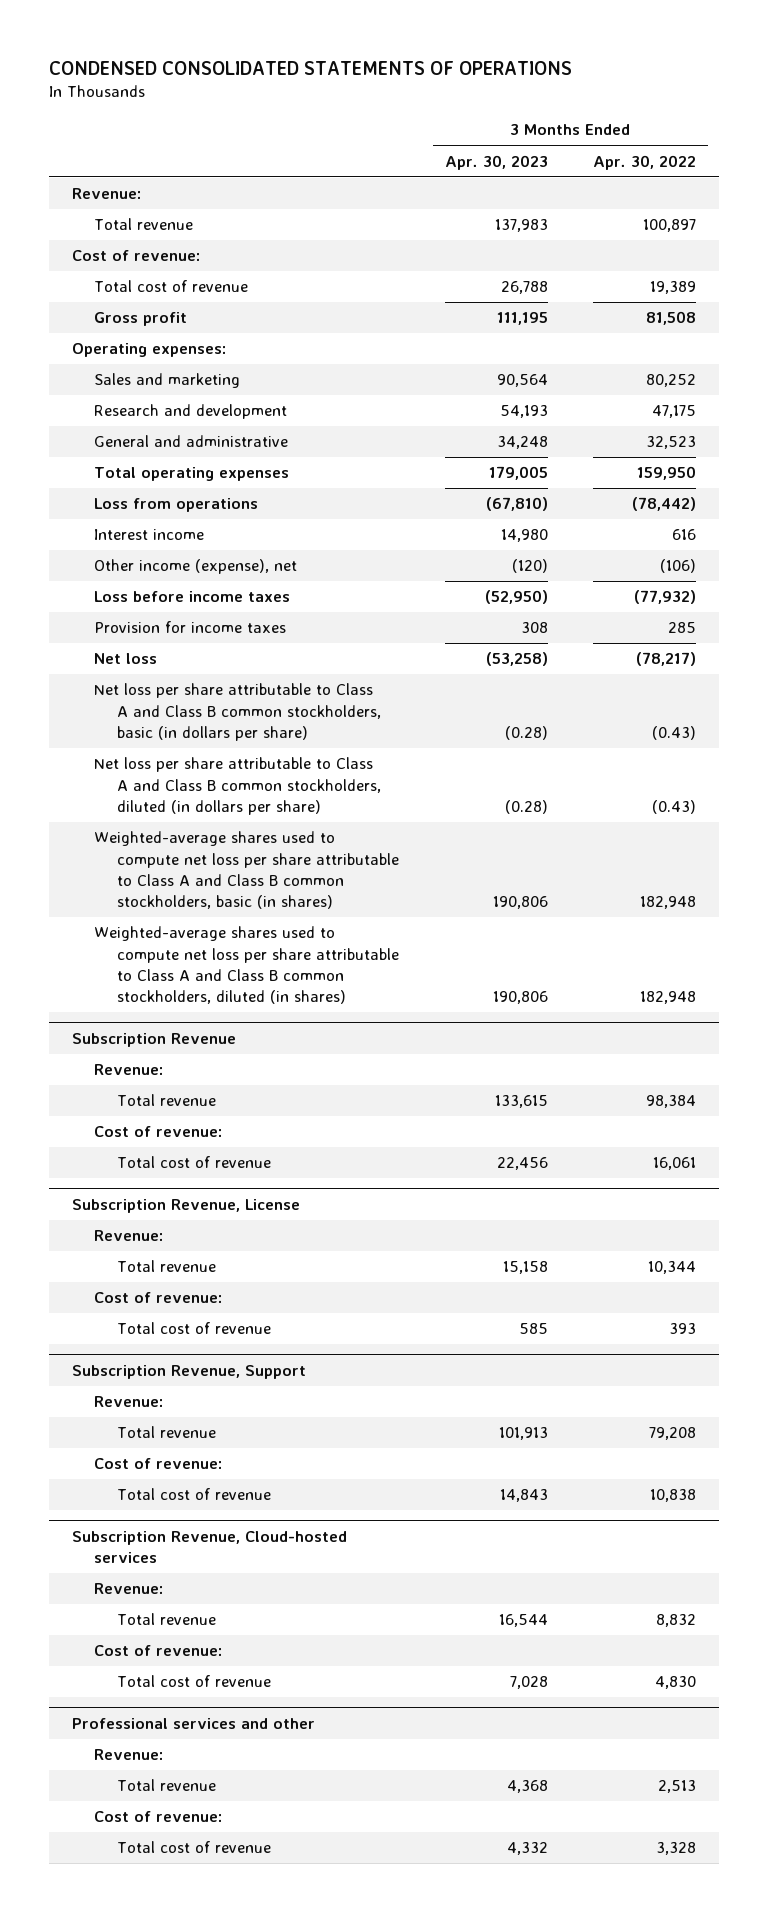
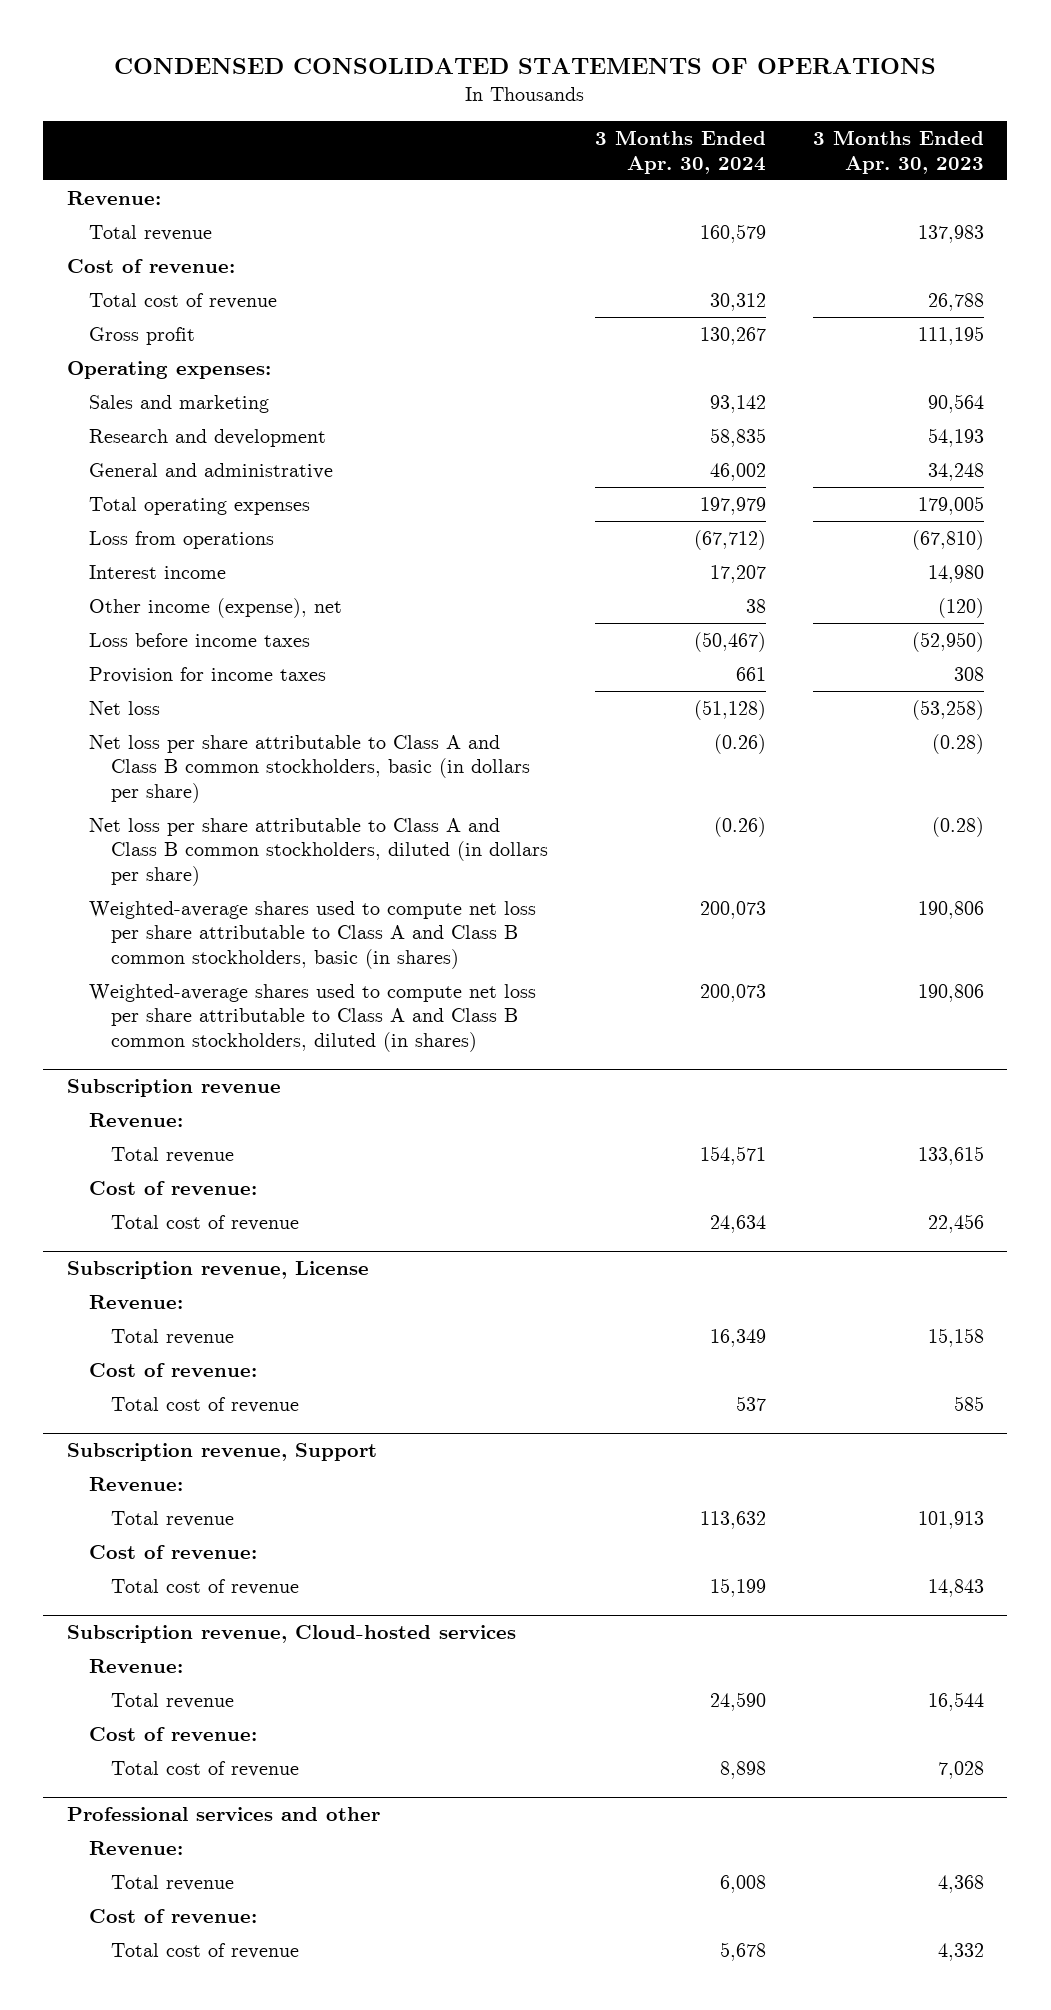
[593,154,697,170] Apr. 30, 2022 -> none
none -> [595,130,767,174] 3 Months Ended Apr. 30, 2024
[71,1033,236,1048] Subscription Revenue -> [66,1079,281,1098] Subscription revenue
[71,1199,300,1214] Subscription Revenue, License -> [66,1261,369,1280] Subscription revenue, License
[71,1365,306,1380] Subscription Revenue, Support -> [66,1443,377,1462] Subscription revenue, Support
[71,1531,347,1564] Subscription Revenue, Cloud-hosted services -> [66,1625,516,1644] Subscription revenue, Cloud-hosted services

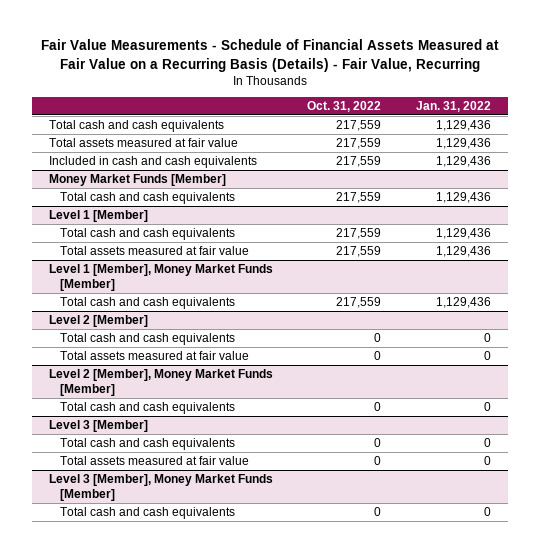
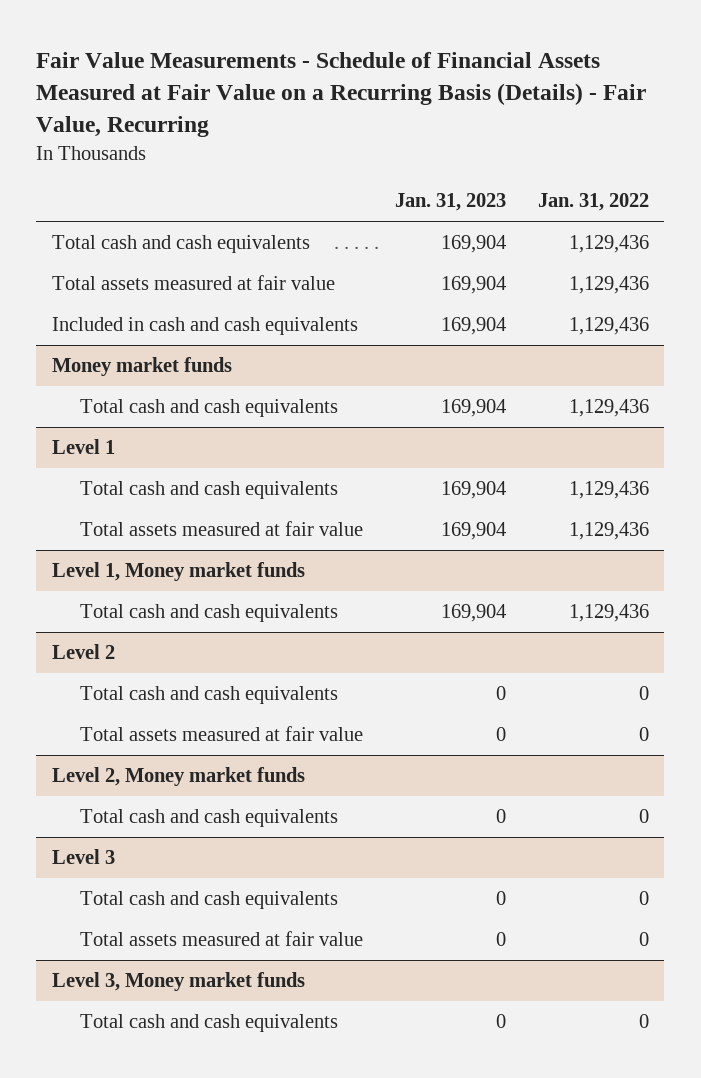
[307,100,382,112] Oct. 31, 2022 -> none
none -> [395,193,507,212] Jan. 31, 2023
[48,174,226,187] Money Market Funds [Member] -> [51,357,232,377] Money market funds
[48,210,148,223] Level 1 [Member] -> [51,439,115,455] Level 1
[48,264,273,292] Level 1 [Member], Money Market Funds [Member] -> [51,562,305,582] Level 1, Money market funds
[48,315,148,328] Level 2 [Member] -> [51,644,115,660] Level 2
[48,369,273,397] Level 2 [Member], Money Market Funds [Member] -> [51,767,305,787] Level 2, Money market funds
[48,420,148,433] Level 3 [Member] -> [51,849,115,865] Level 3
[48,474,273,502] Level 3 [Member], Money Market Funds [Member] -> [51,972,305,992] Level 3, Money market funds

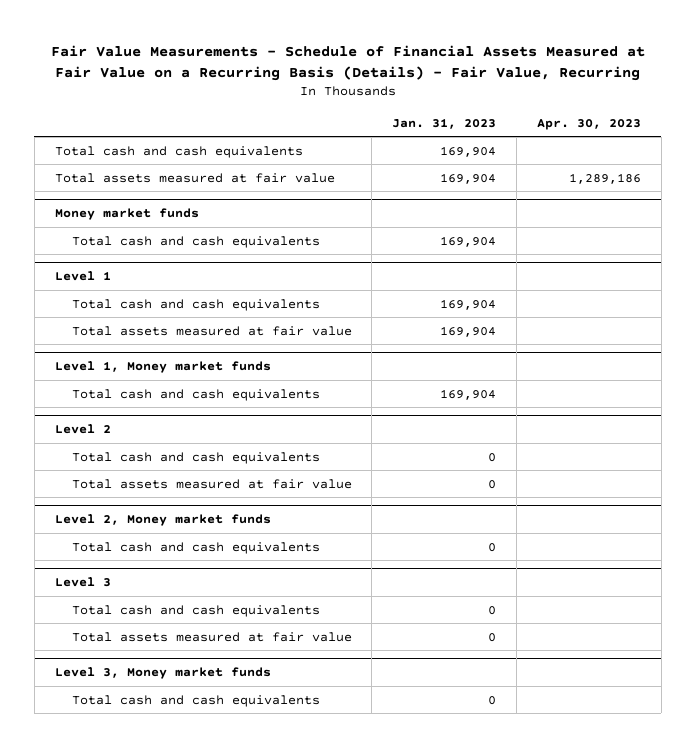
[537,193,649,212] Jan. 31, 2022 -> none
none -> [536,118,641,130] Apr. 30, 2023
[51,317,358,336] Included in cash and cash equivalents -> none

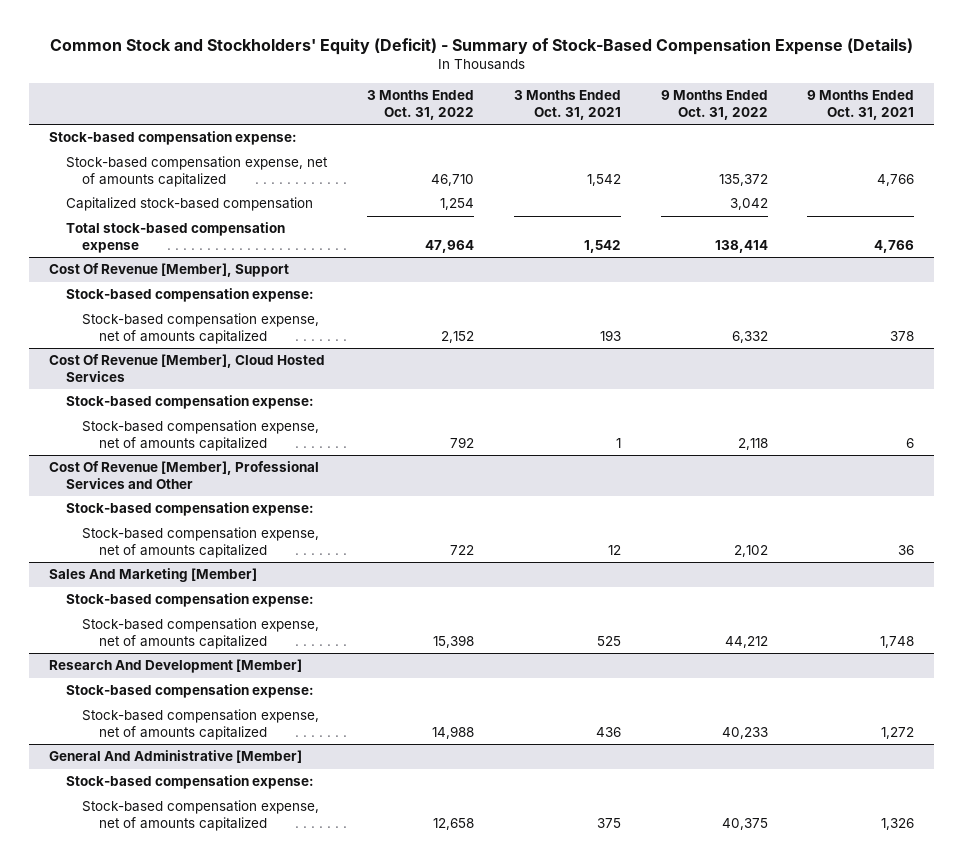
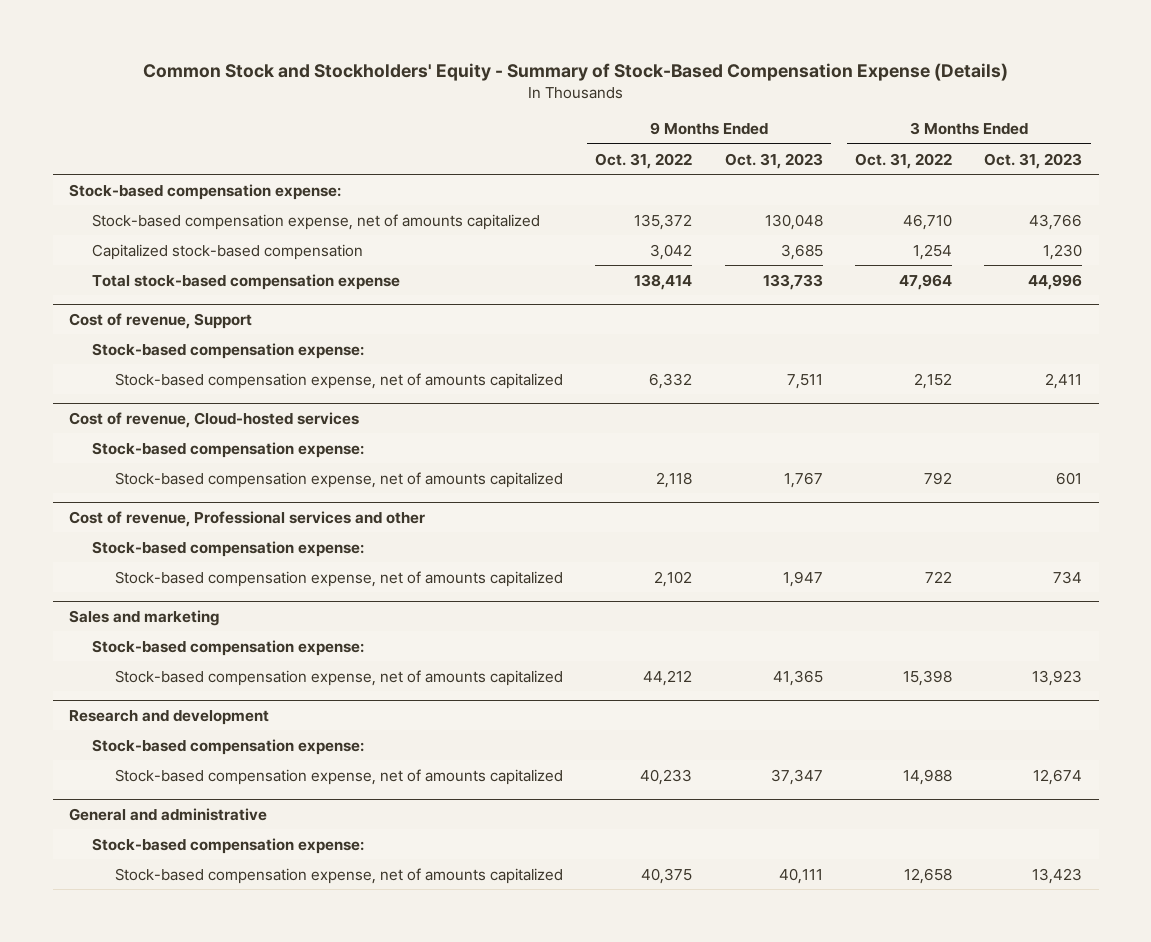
[49,37,913,55] Common Stock and Stockholders' Equity (Deficit) - Summary of Stock-Based Compensation Expense (Details) -> [142,63,1008,82] Common Stock and Stockholders' Equity - Summary of Stock-Based Compensation Expense (Details)
[513,90,621,120] 3 Months Ended Oct. 31, 2021 -> none
[807,90,915,120] 9 Months Ended Oct. 31, 2021 -> none
none -> [724,152,823,169] Oct. 31, 2023
none -> [984,152,1083,169] Oct. 31, 2023
[49,263,290,278] Cost Of Revenue [Member], Support -> [68,312,252,329] Cost of revenue, Support
[49,354,326,382] Cost Of Revenue [Member], Cloud Hosted Services -> [68,411,359,428] Cost of revenue, Cloud-hosted services
[49,461,320,489] Cost Of Revenue [Member], Professional Services and Other -> [68,510,425,527] Cost of revenue, Professional services and other
[49,568,258,583] Sales And Marketing [Member] -> [68,609,219,626] Sales and marketing
[49,659,303,674] Research And Development [Member] -> [68,709,269,725] Research and development
[49,750,303,764] General And Administrative [Member] -> [68,807,267,821] General and administrative

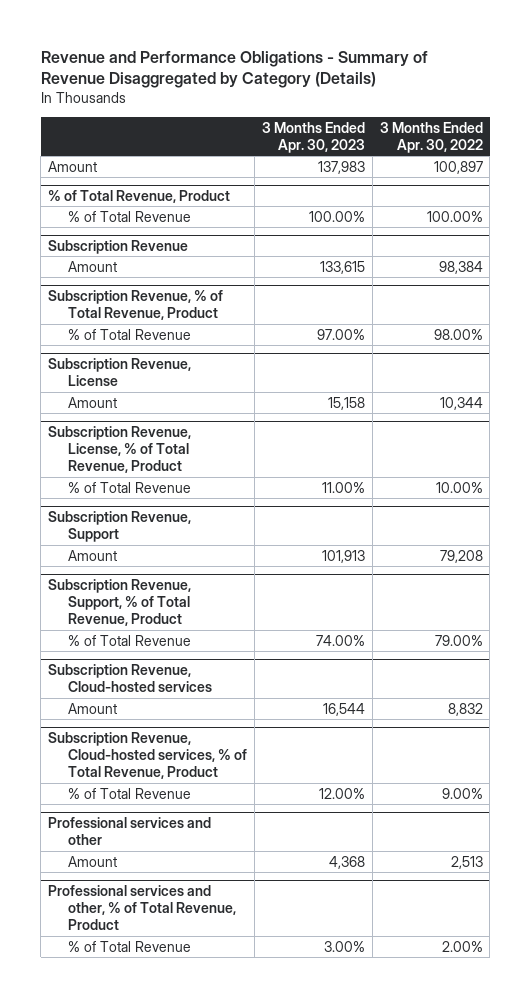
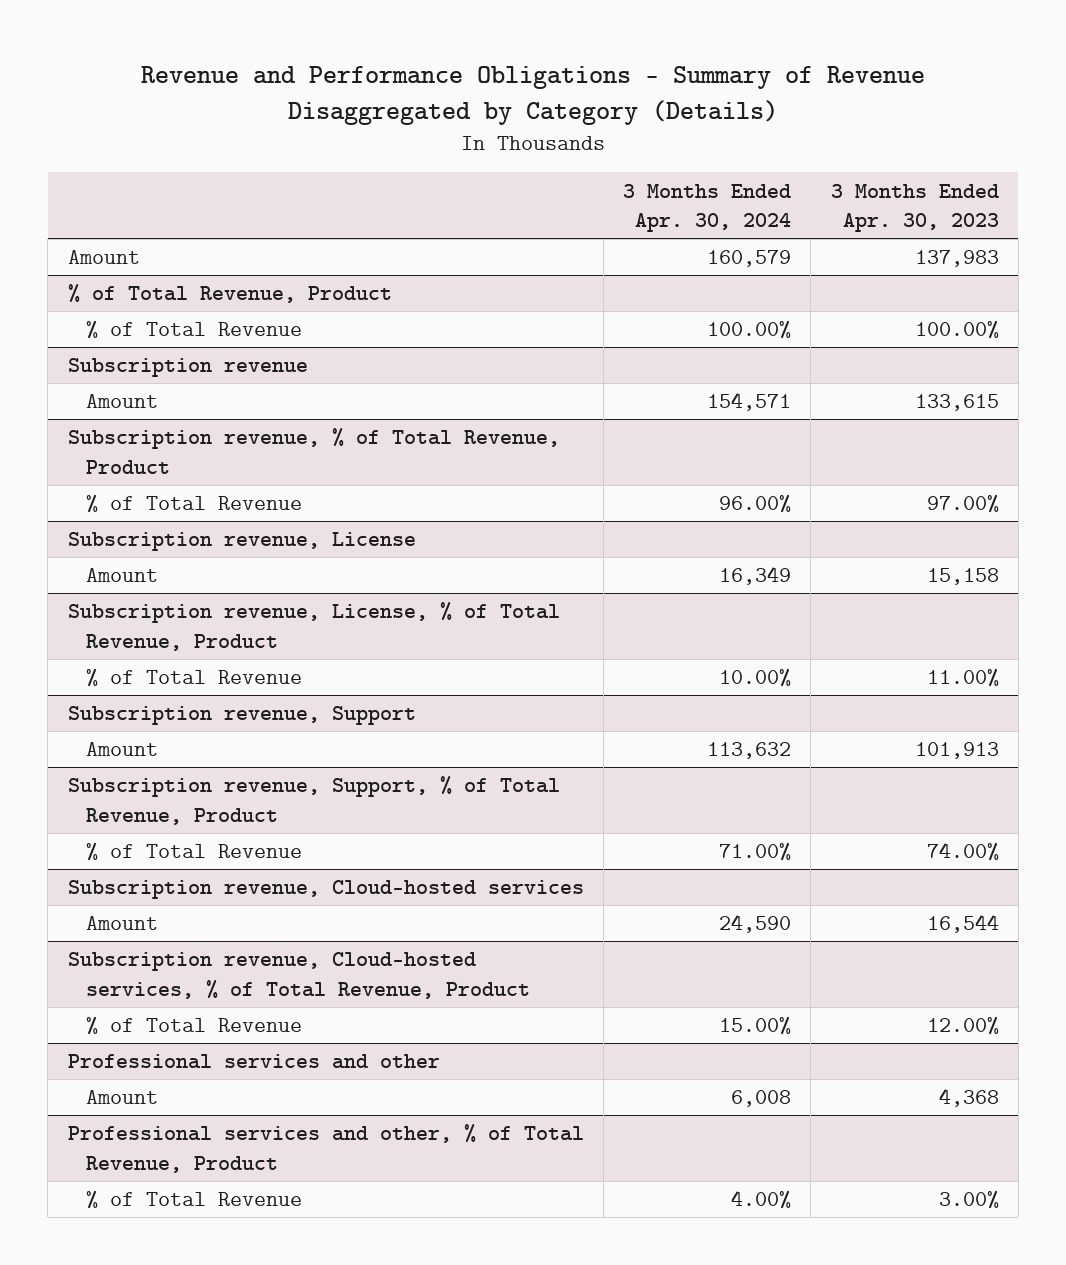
[379,121,483,154] 3 Months Ended Apr. 30, 2022 -> none
none -> [623,183,792,233] 3 Months Ended Apr. 30, 2024
[47,240,188,255] Subscription Revenue -> [67,358,308,378] Subscription revenue
[47,290,223,321] Subscription Revenue, % of Total Revenue, Product -> [67,428,560,474] Subscription revenue, % of Total Revenue, Product
[47,358,191,387] Subscription Revenue, License -> [67,532,416,552] Subscription revenue, License
[47,426,191,474] Subscription Revenue, License, % of Total Revenue, Product -> [67,602,560,651] Subscription revenue, License, % of Total Revenue, Product
[47,511,191,543] Subscription Revenue, Support -> [67,706,416,726] Subscription revenue, Support
[47,579,191,627] Subscription Revenue, Support, % of Total Revenue, Product -> [67,776,560,825] Subscription revenue, Support, % of Total Revenue, Product
[47,664,213,693] Subscription Revenue, Cloud-hosted services -> [67,880,584,900] Subscription revenue, Cloud-hosted services
[47,732,248,780] Subscription Revenue, Cloud-hosted services, % of Total Revenue, Product -> [67,952,531,999] Subscription revenue, Cloud-hosted services, % of Total Revenue, Product

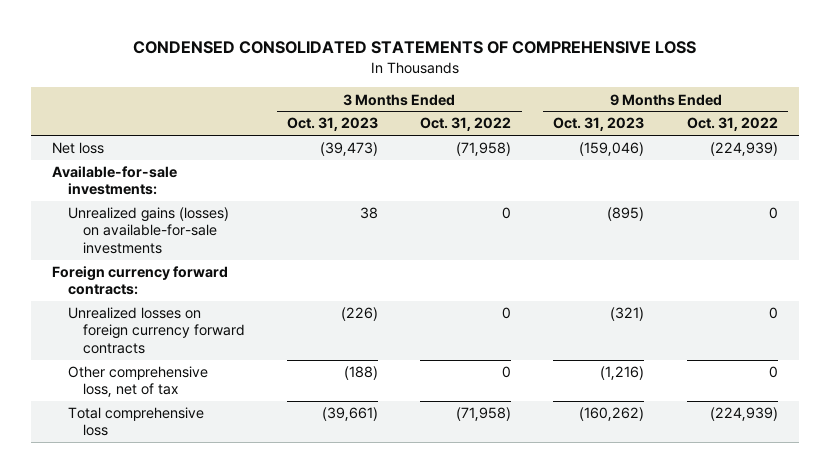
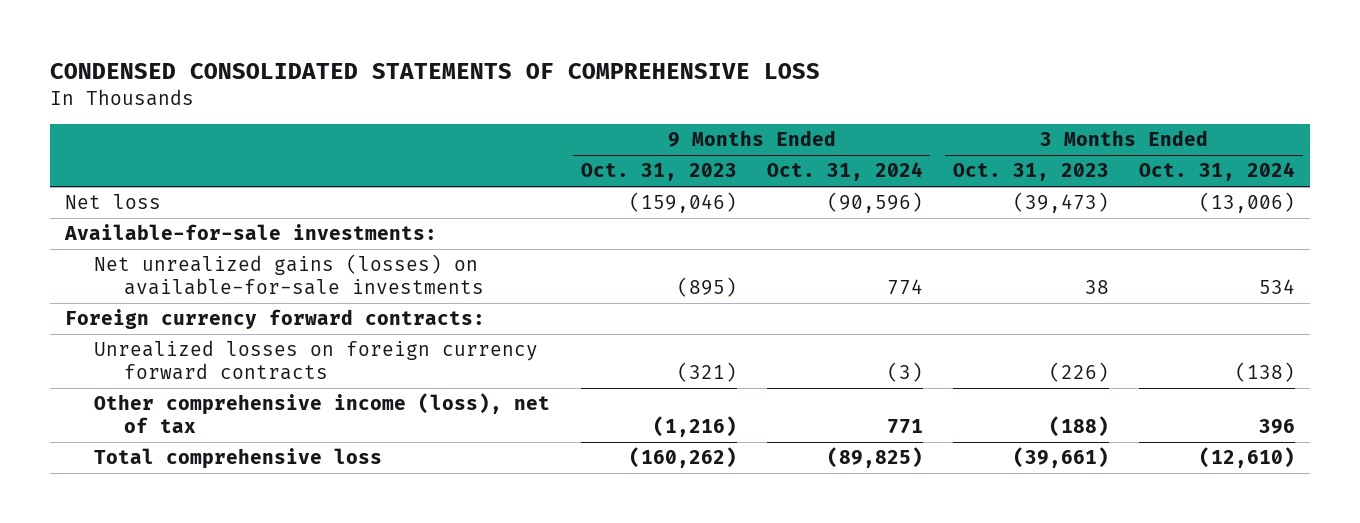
[420,117,512,132] Oct. 31, 2022 -> none
[686,117,778,132] Oct. 31, 2022 -> none
none -> [766,162,923,182] Oct. 31, 2024
none -> [1138,162,1295,182] Oct. 31, 2024
[67,207,229,254] Unrealized gains (losses) on available-for-sale investments -> [94,254,485,296] Net unrealized gains (losses) on available-for-sale investments
[67,366,208,398] Other comprehensive loss, net of tax -> [94,393,551,434] Other comprehensive income (loss), net of tax

